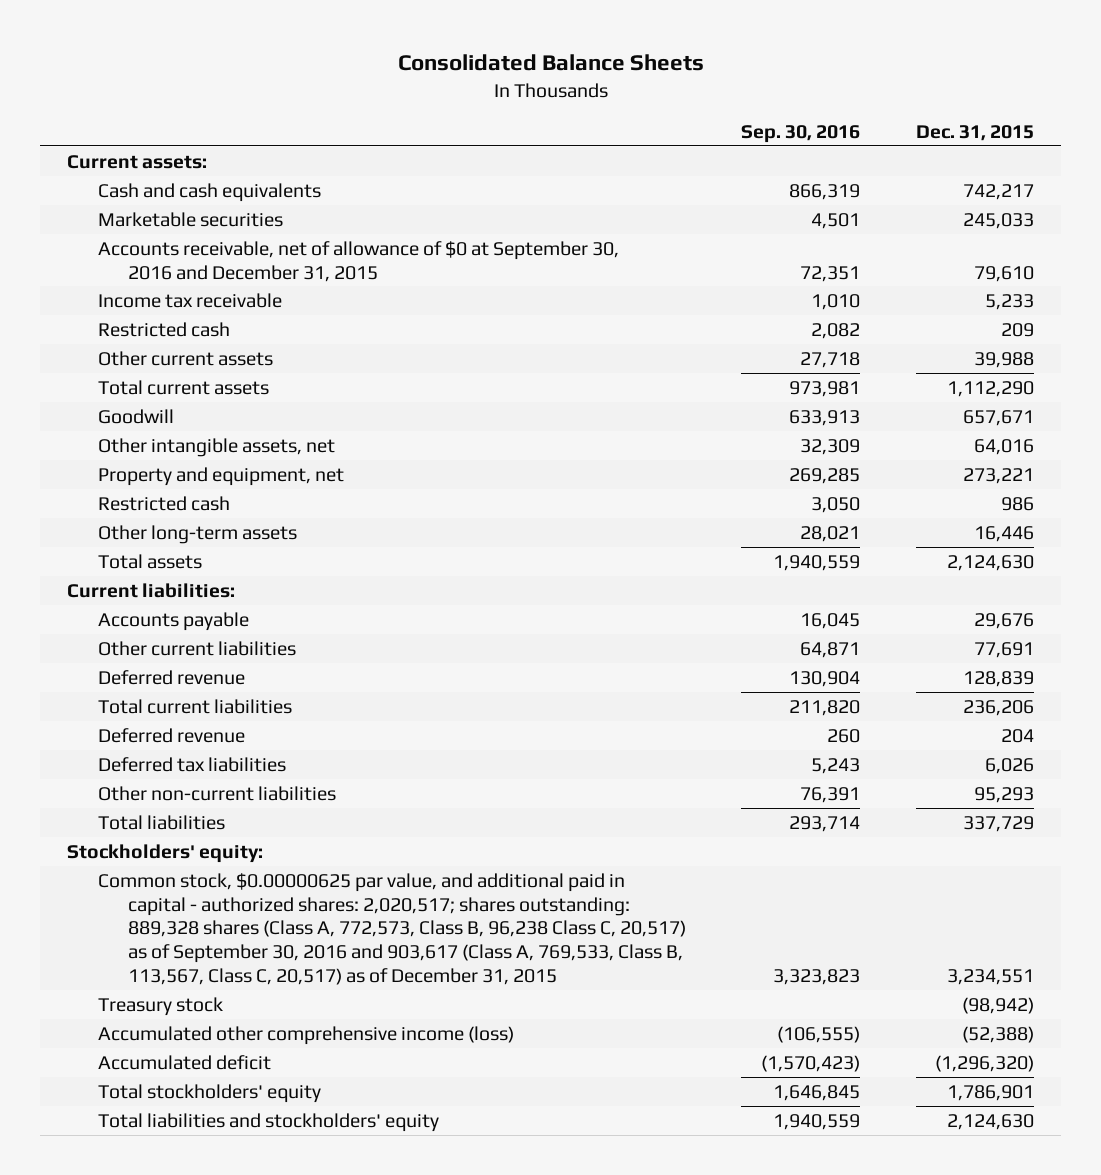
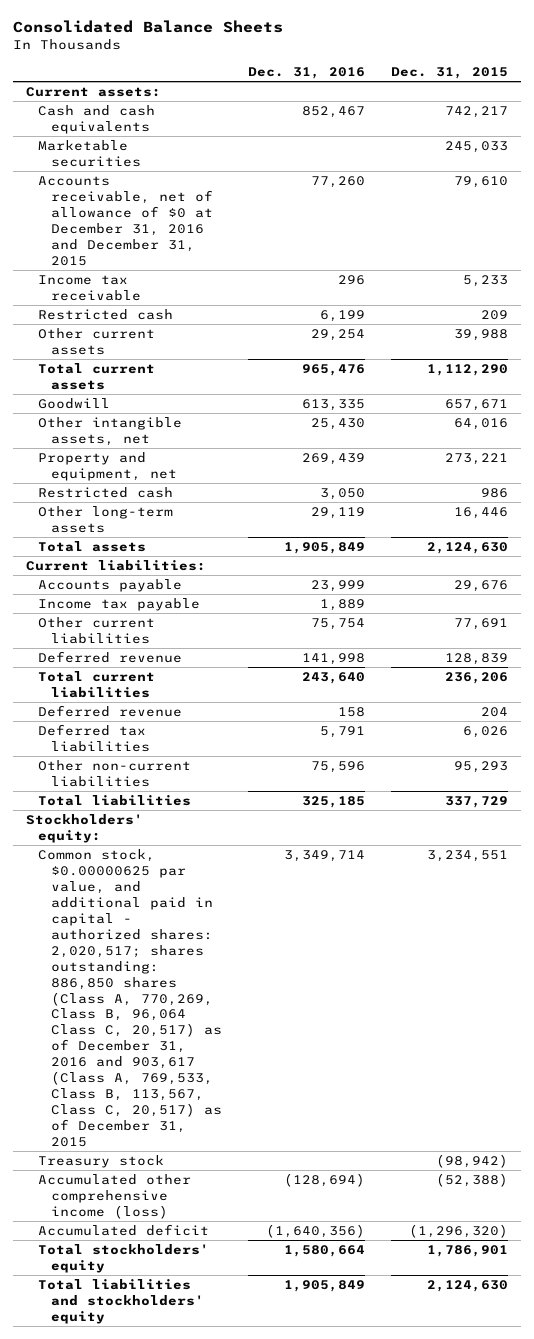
[741,124,861,143] Sep. 30, 2016 -> none
none -> [247,66,365,79] Dec. 31, 2016
[97,240,619,282] Accounts receivable, net of allowance of $0 at September 30, 2016 and December 31, 2015 -> [38,176,213,266] Accounts receivable, net of allowance of $0 at December 31, 2016 and December 31, 2015
none -> [38,598,201,612] Income tax payable
[97,872,687,985] Common stock, $0.00000625 par value, and additional paid in capital - authorized shares: 2,020,517; shares outstanding: 889,328 shares (Class A, 772,573, Class B, 96,238 Class C, 20,517) as of September 30, 2016 and 903,617 (Class A, 769,533, Class B, 113,567, Class C, 20,517) as of December 31, 2015 -> [38,849,222,1147] Common stock, $0.00000625 par value, and additional paid in capital - authorized shares: 2,020,517; shares outstanding: 886,850 shares (Class A, 770,269, Class B, 96,064 Class C, 20,517) as of December 31, 2016 and 903,617 (Class A, 769,533, Class B, 113,567, Class C, 20,517) as of December 31, 2015

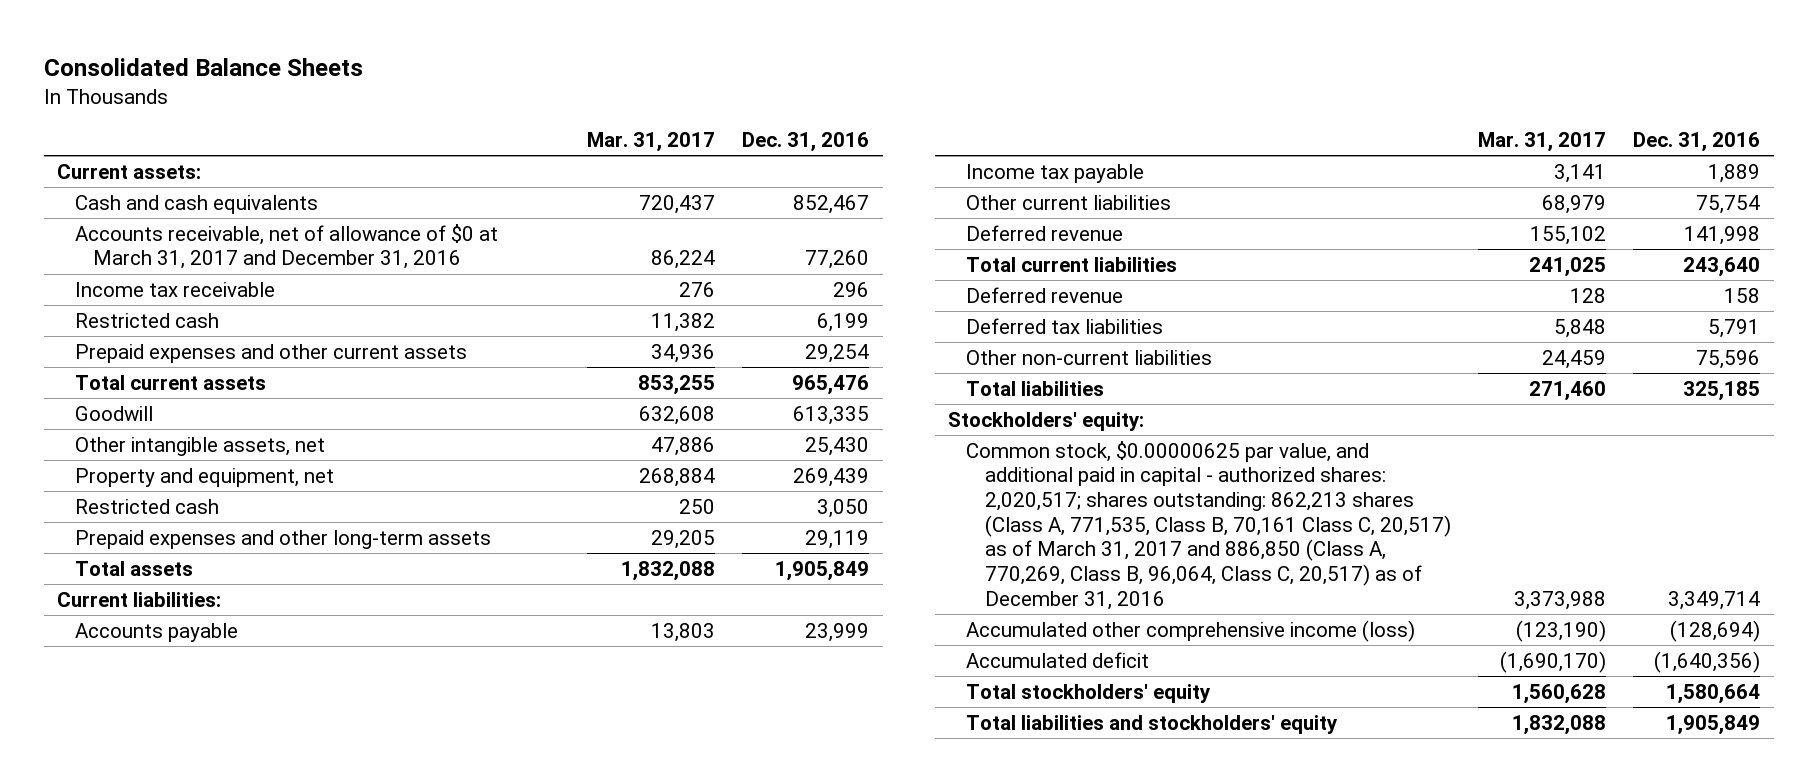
[390,66,508,79] Dec. 31, 2015 -> none
none -> [586,132,715,153] Mar. 31, 2017
[38,140,141,167] Marketable securities -> none
[38,176,213,266] Accounts receivable, net of allowance of $0 at December 31, 2016 and December 31, 2015 -> [75,223,499,270] Accounts receivable, net of allowance of $0 at March 31, 2017 and December 31, 2016
[38,328,156,355] Other current assets -> [75,343,468,363] Prepaid expenses and other current assets
[38,506,174,533] Other long-term assets -> [75,529,492,549] Prepaid expenses and other long-term assets
[38,1155,165,1169] Treasury stock -> none
[38,849,222,1147] Common stock, $0.00000625 par value, and additional paid in capital - authorized shares: 2,020,517; shares outstanding: 886,850 shares (Class A, 770,269, Class B, 96,064 Class C, 20,517) as of December 31, 2016 and 903,617 (Class A, 769,533, Class B, 113,567, Class C, 20,517) as of December 31, 2015 -> [966,440,1451,610] Common stock, $0.00000625 par value, and additional paid in capital - authorized shares: 2,020,517; shares outstanding: 862,213 shares (Class A, 771,535, Class B, 70,161 Class C, 20,517) as of March 31, 2017 and 886,850 (Class A, 770,269, Class B, 96,064, Class C, 20,517) as of December 31, 2016

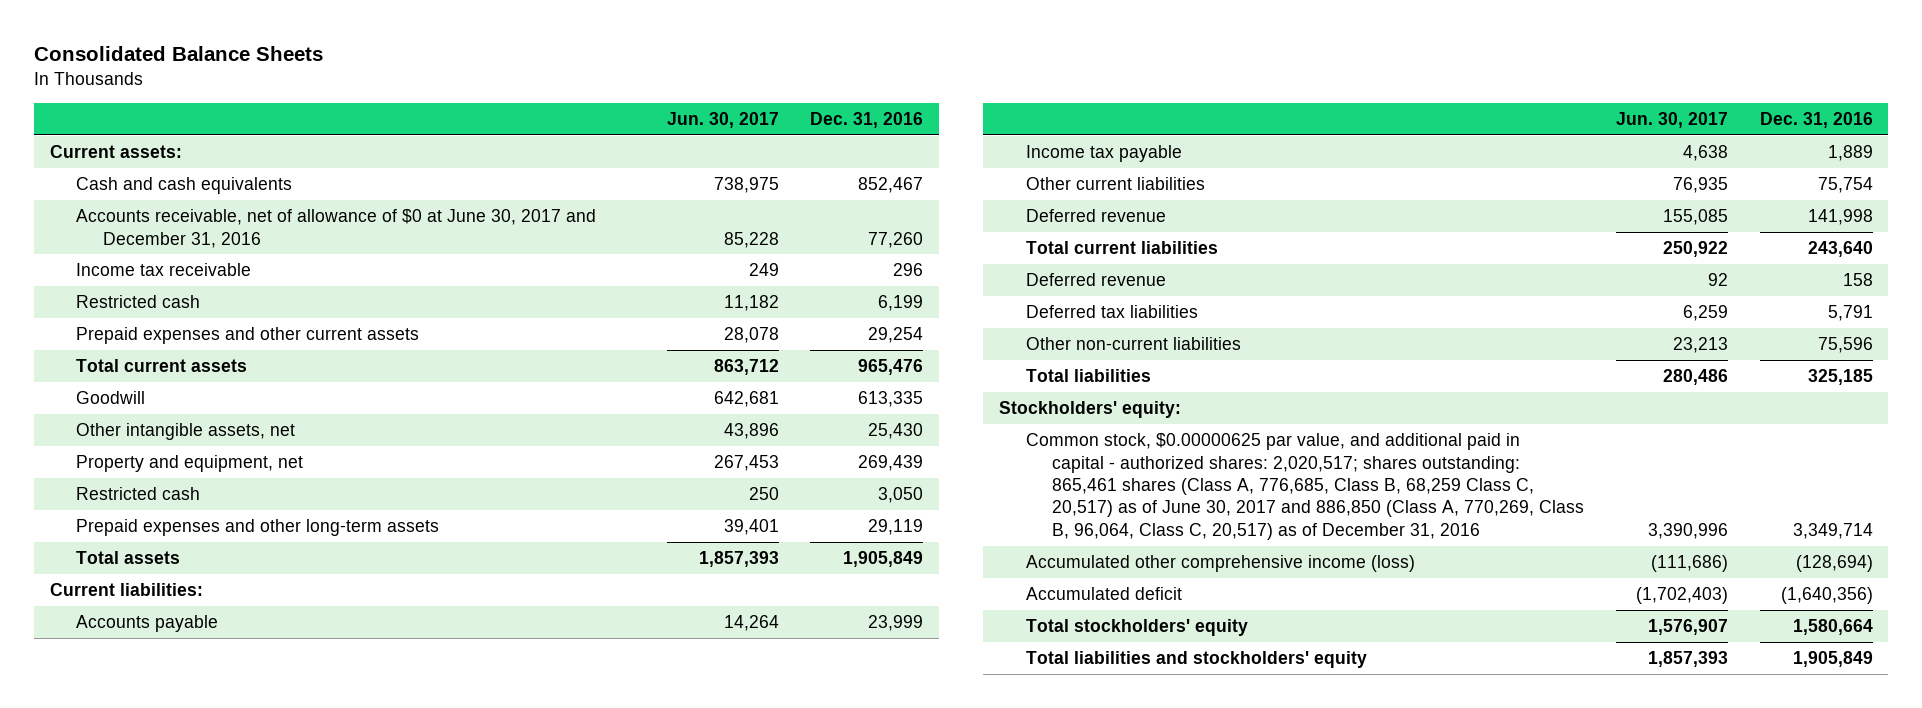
[586,132,715,153] Mar. 31, 2017 -> none
none -> [666,112,779,129] Jun. 30, 2017
[75,223,499,270] Accounts receivable, net of allowance of $0 at March 31, 2017 and December 31, 2016 -> [76,209,597,248] Accounts receivable, net of allowance of $0 at June 30, 2017 and December 31, 2016
[966,440,1451,610] Common stock, $0.00000625 par value, and additional paid in capital - authorized shares: 2,020,517; shares outstanding: 862,213 shares (Class A, 771,535, Class B, 70,161 Class C, 20,517) as of March 31, 2017 and 886,850 (Class A, 770,269, Class B, 96,064, Class C, 20,517) as of December 31, 2016 -> [1025,433,1585,540] Common stock, $0.00000625 par value, and additional paid in capital - authorized shares: 2,020,517; shares outstanding: 865,461 shares (Class A, 776,685, Class B, 68,259 Class C, 20,517) as of June 30, 2017 and 886,850 (Class A, 770,269, Class B, 96,064, Class C, 20,517) as of December 31, 2016

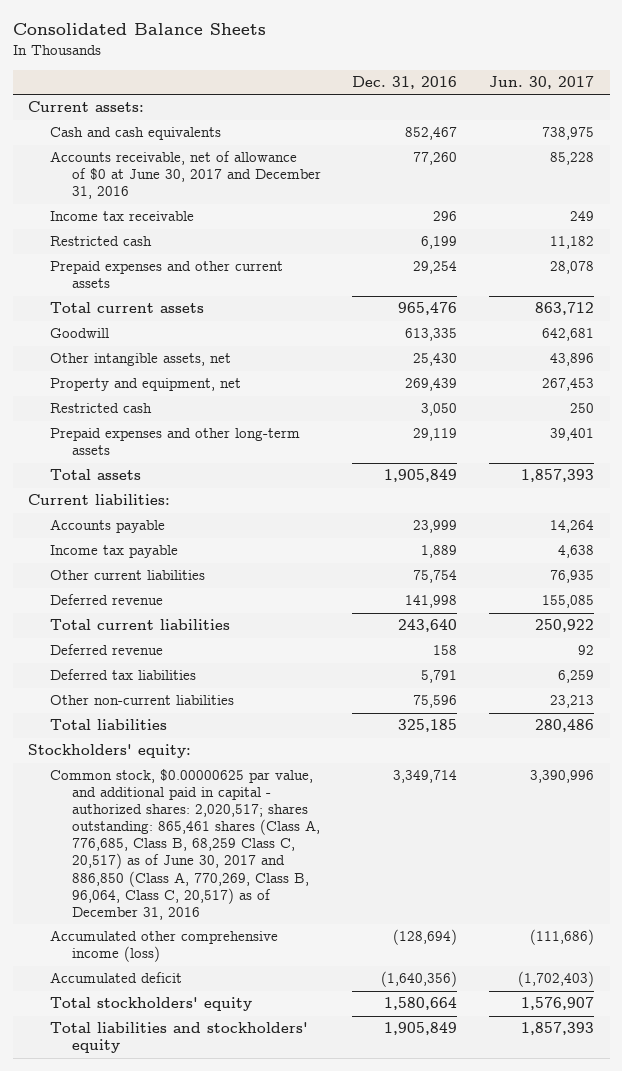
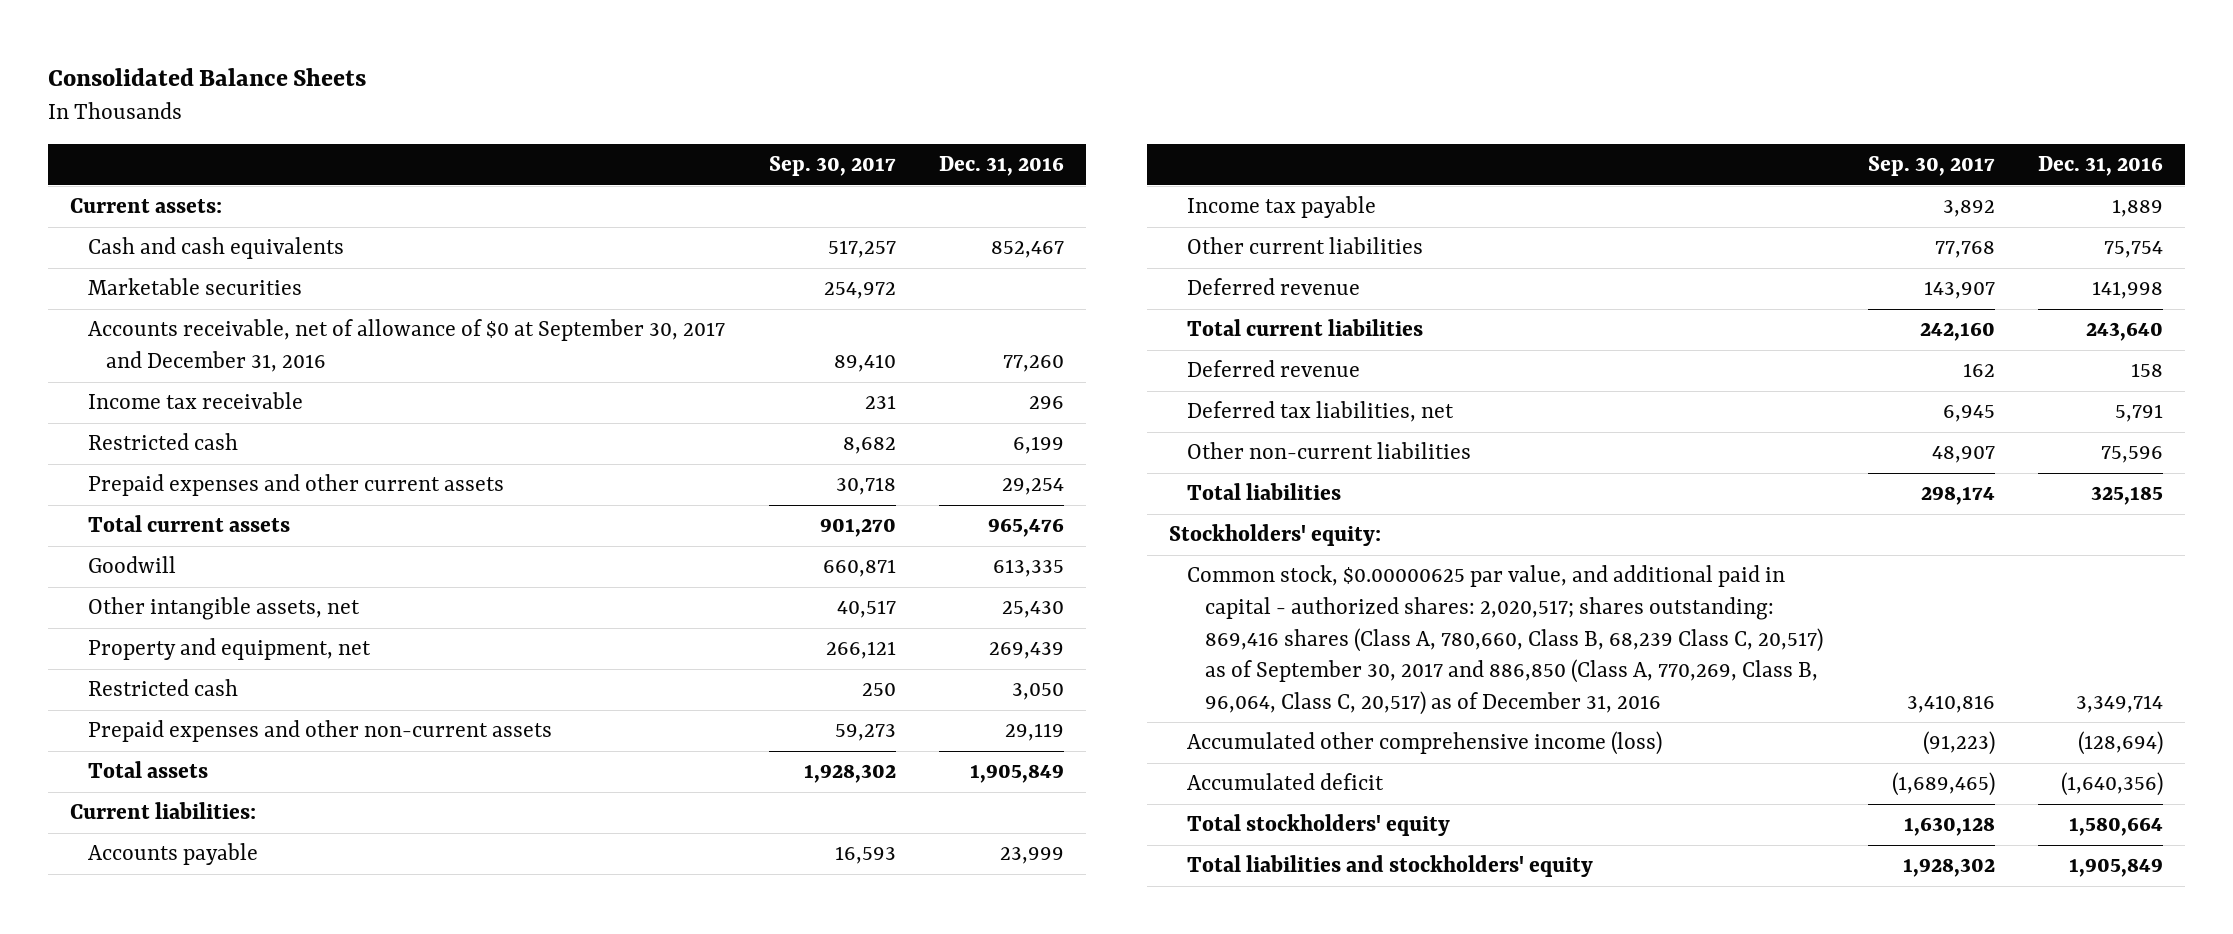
[489,75,595,89] Jun. 30, 2017 -> none
none -> [768,156,896,177] Sep. 30, 2017
none -> [88,278,303,296] Marketable securities
[50,151,321,200] Accounts receivable, net of allowance of $0 at June 30, 2017 and December 31, 2016 -> [88,319,726,373] Accounts receivable, net of allowance of $0 at September 30, 2017 and December 31, 2016
[50,428,301,456] Prepaid expenses and other long-term assets -> [88,720,553,743] Prepaid expenses and other non-current assets
[50,669,197,681] Deferred tax liabilities -> [1187,401,1455,423] Deferred tax liabilities, net
[50,769,320,920] Common stock, $0.00000625 par value, and additional paid in capital - authorized shares: 2,020,517; shares outstanding: 865,461 shares (Class A, 776,685, Class B, 68,259 Class C, 20,517) as of June 30, 2017 and 886,850 (Class A, 770,269, Class B, 96,064, Class C, 20,517) as of December 31, 2016 -> [1187,565,1824,715] Common stock, $0.00000625 par value, and additional paid in capital - authorized shares: 2,020,517; shares outstanding: 869,416 shares (Class A, 780,660, Class B, 68,239 Class C, 20,517) as of September 30, 2017 and 886,850 (Class A, 770,269, Class B, 96,064, Class C, 20,517) as of December 31, 2016

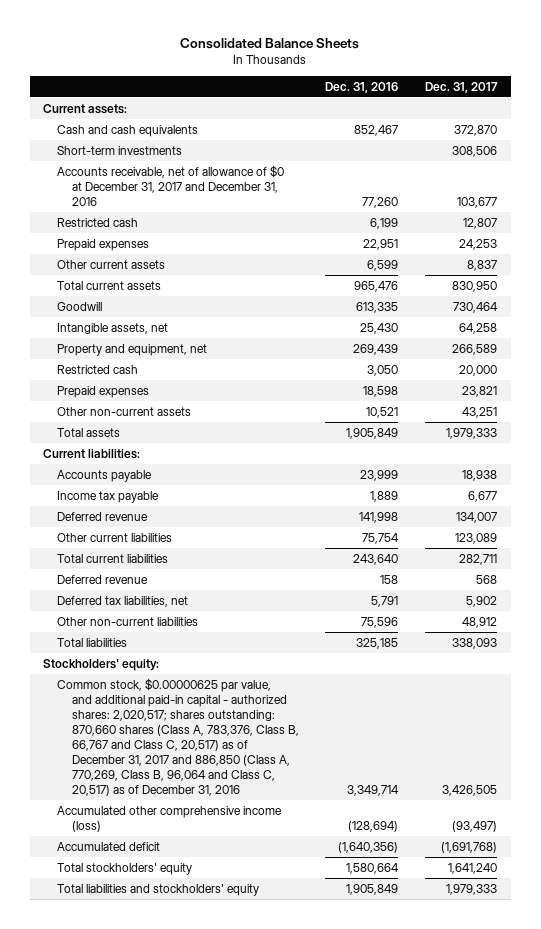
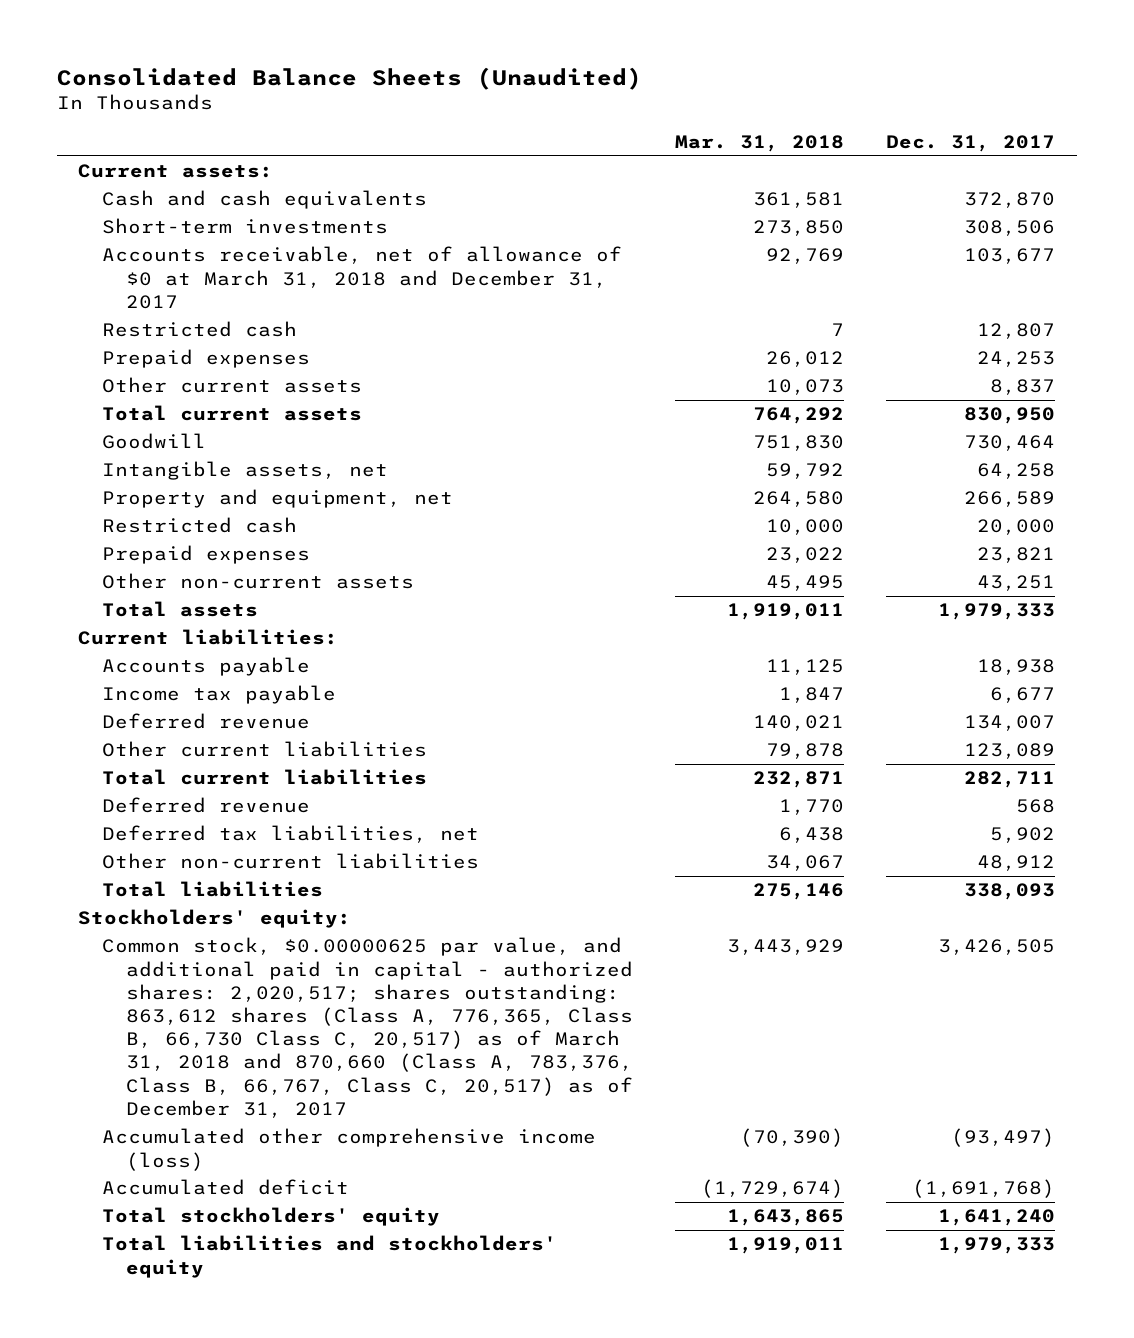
[180,38,360,50] Consolidated Balance Sheets -> [56,67,642,91] Consolidated Balance Sheets (Unaudited)
[325,81,399,93] Dec. 31, 2016 -> none
none -> [675,135,845,153] Mar. 31, 2018
[57,164,285,206] Accounts receivable, net of allowance of $0 at December 31, 2017 and December 31, 2016 -> [101,246,622,309] Accounts receivable, net of allowance of $0 at March 31, 2018 and December 31, 2017
[57,677,299,796] Common stock, $0.00000625 par value, and additional paid-in capital - authorized shares: 2,020,517; shares outstanding: 870,660 shares (Class A, 783,376, Class B, 66,767 and Class C, 20,517) as of December 31, 2017 and 886,850 (Class A, 770,269, Class B, 96,064 and Class C, 20,517) as of December 31, 2016 -> [101,937,633,1118] Common stock, $0.00000625 par value, and additional paid in capital - authorized shares: 2,020,517; shares outstanding: 863,612 shares (Class A, 776,365, Class B, 66,730 Class C, 20,517) as of March 31, 2018 and 870,660 (Class A, 783,376, Class B, 66,767, Class C, 20,517) as of December 31, 2017

